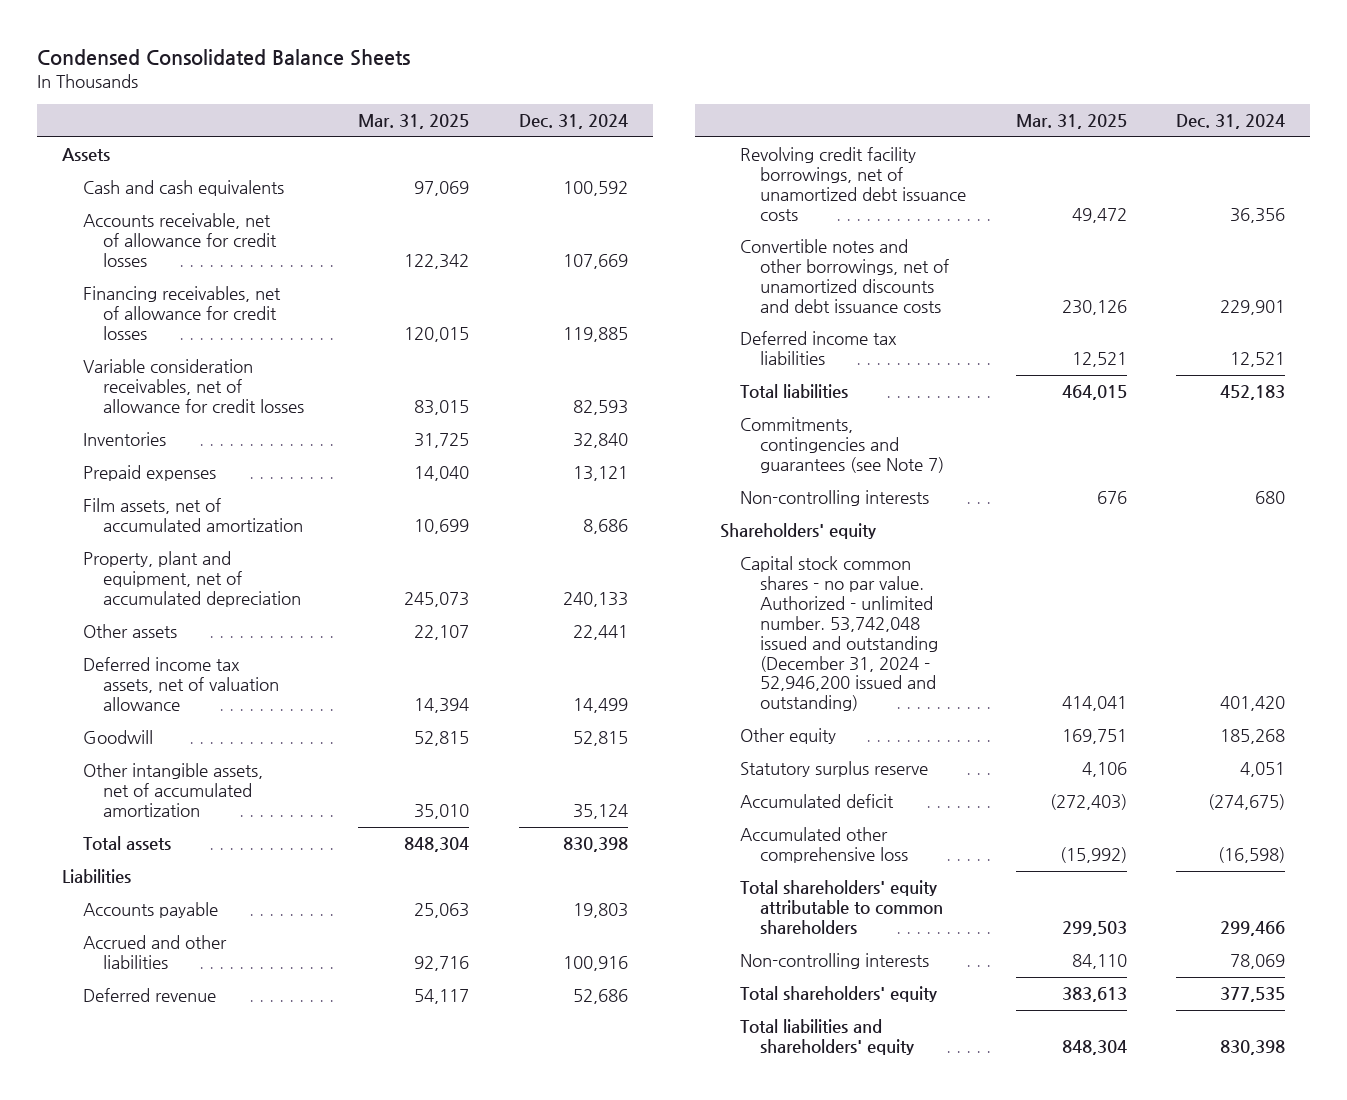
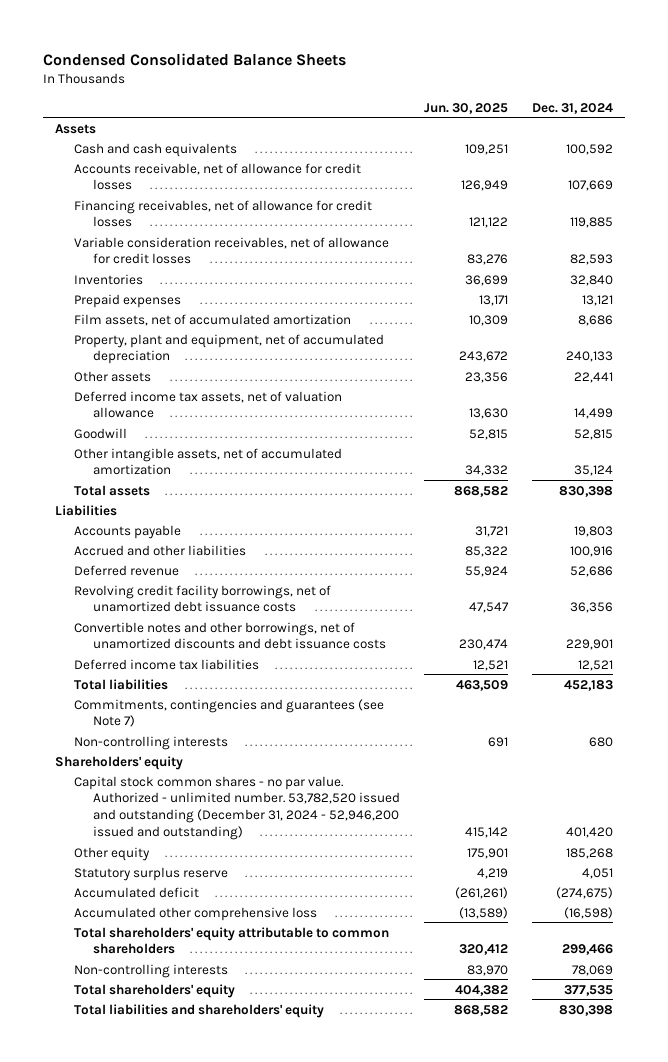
[358,114,470,130] Mar. 31, 2025 -> none
none -> [424,102,509,114] Jun. 30, 2025
[740,556,939,712] Capital stock common shares - no par value. Authorized - unlimited number. 53,742,048 issued and outstanding (December 31, 2024 - 52,946,200 issued and outstanding) -> [74,775,401,841] Capital stock common shares - no par value. Authorized - unlimited number. 53,782,520 issued and outstanding (December 31, 2024 - 52,946,200 issued and outstanding)

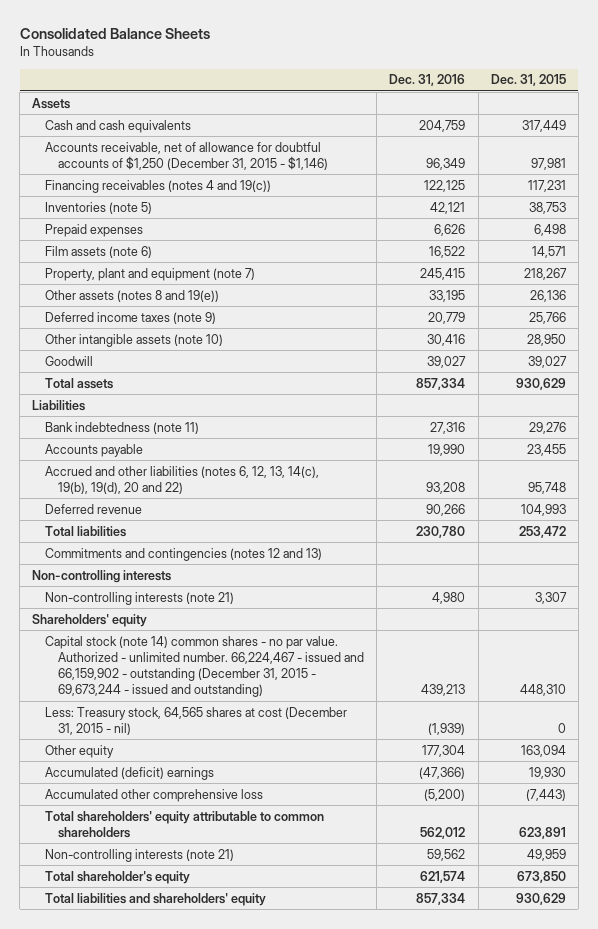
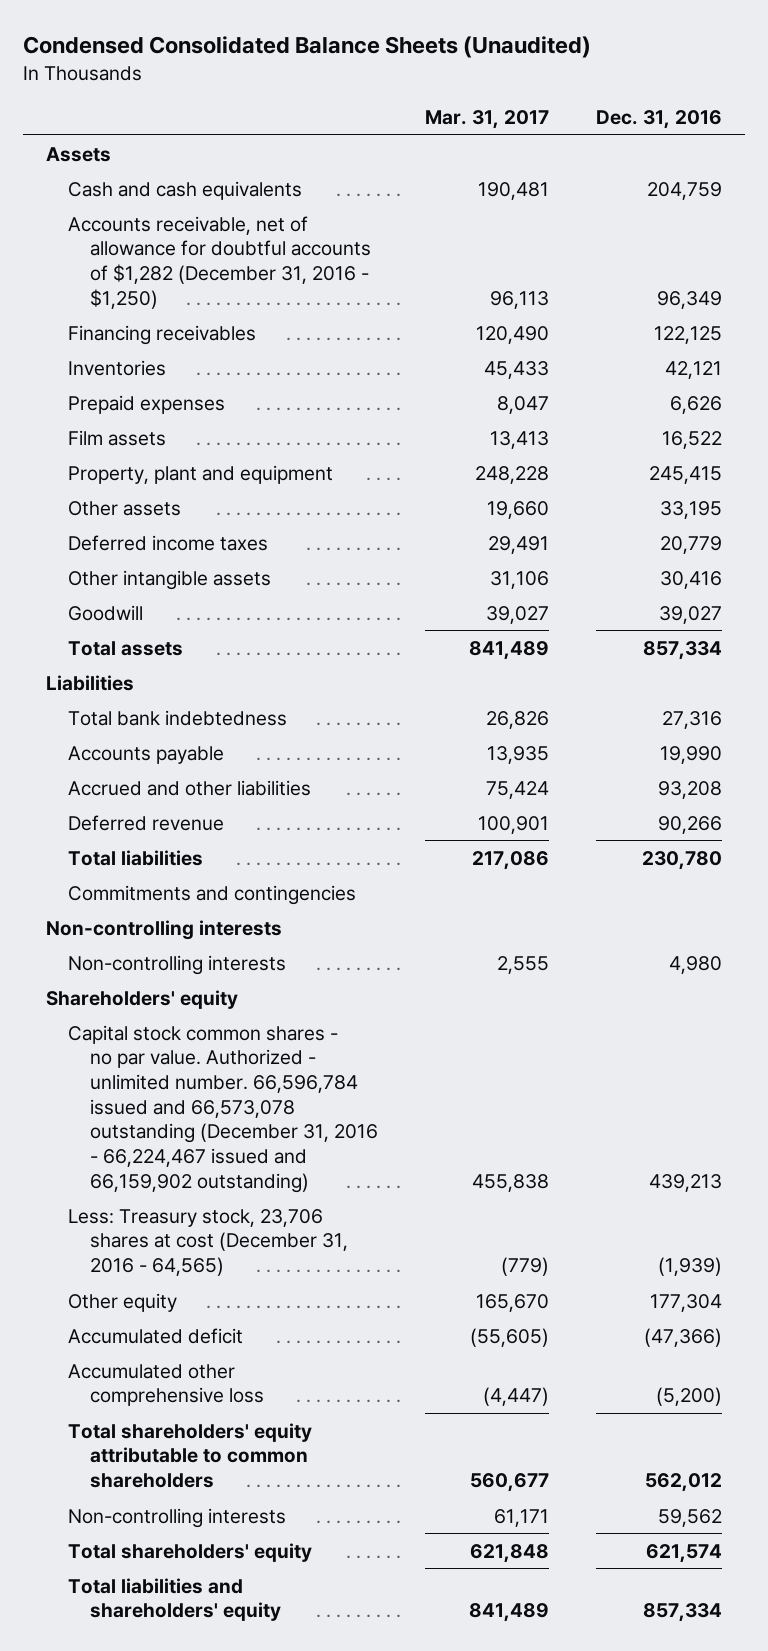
[19,28,210,40] Consolidated Balance Sheets -> [22,36,591,59] Condensed Consolidated Balance Sheets (Unaudited)
[490,74,566,87] Dec. 31, 2015 -> none
none -> [424,109,549,129] Mar. 31, 2017
[45,141,329,170] Accounts receivable, net of allowance for doubtful accounts of $1,250 (December 31, 2015 - $1,146) -> [67,215,371,309] Accounts receivable, net of allowance for doubtful accounts of $1,282 (December 31, 2016 - $1,250)
[45,179,272,193] Financing receivables (notes 4 and 19(c)) -> [67,324,256,345] Financing receivables
[45,201,153,214] Inventories (note 5) -> [67,359,166,376] Inventories
[45,245,153,258] Film assets (note 6) -> [67,429,166,446] Film assets
[45,267,256,281] Property, plant and equipment (note 7) -> [67,464,333,484] Property, plant and equipment
[45,289,220,302] Other assets (notes 8 and 19(e)) -> [67,500,181,516] Other assets
[45,311,217,324] Deferred income taxes (note 9) -> [67,534,268,551] Deferred income taxes
[45,333,224,347] Other intangible assets (note 10) -> [67,569,271,590] Other intangible assets
[45,421,200,434] Bank indebtedness (note 11) -> [67,709,287,726] Total bank indebtedness
[45,465,320,494] Accrued and other liabilities (notes 6, 12, 13, 14(c), 19(b), 19(d), 20 and 22) -> [67,779,311,796] Accrued and other liabilities
[45,547,323,561] Commitments and contingencies (notes 12 and 13) -> [67,884,356,905] Commitments and contingencies
[45,591,235,605] Non-controlling interests (note 21) -> [67,954,286,975] Non-controlling interests
[45,635,365,698] Capital stock (note 14) common shares - no par value. Authorized - unlimited number. 66,224,467 - issued and 66,159,902 - outstanding (December 31, 2015 - 69,673,244 - issued and outstanding) -> [67,1024,378,1193] Capital stock common shares - no par value. Authorized - unlimited number. 66,596,784 issued and 66,573,078 outstanding (December 31, 2016 - 66,224,467 issued and 66,159,902 outstanding)
[45,706,348,735] Less: Treasury stock, 64,565 shares at cost (December 31, 2015 - nil) -> [67,1208,348,1277] Less: Treasury stock, 23,706 shares at cost (December 31, 2016 - 64,565)
[45,766,215,780] Accumulated (deficit) earnings -> [67,1327,243,1344] Accumulated deficit
[45,848,235,862] Non-controlling interests (note 21) -> [67,1507,286,1528] Non-controlling interests
[45,870,191,884] Total shareholder's equity -> [67,1542,312,1562] Total shareholders' equity

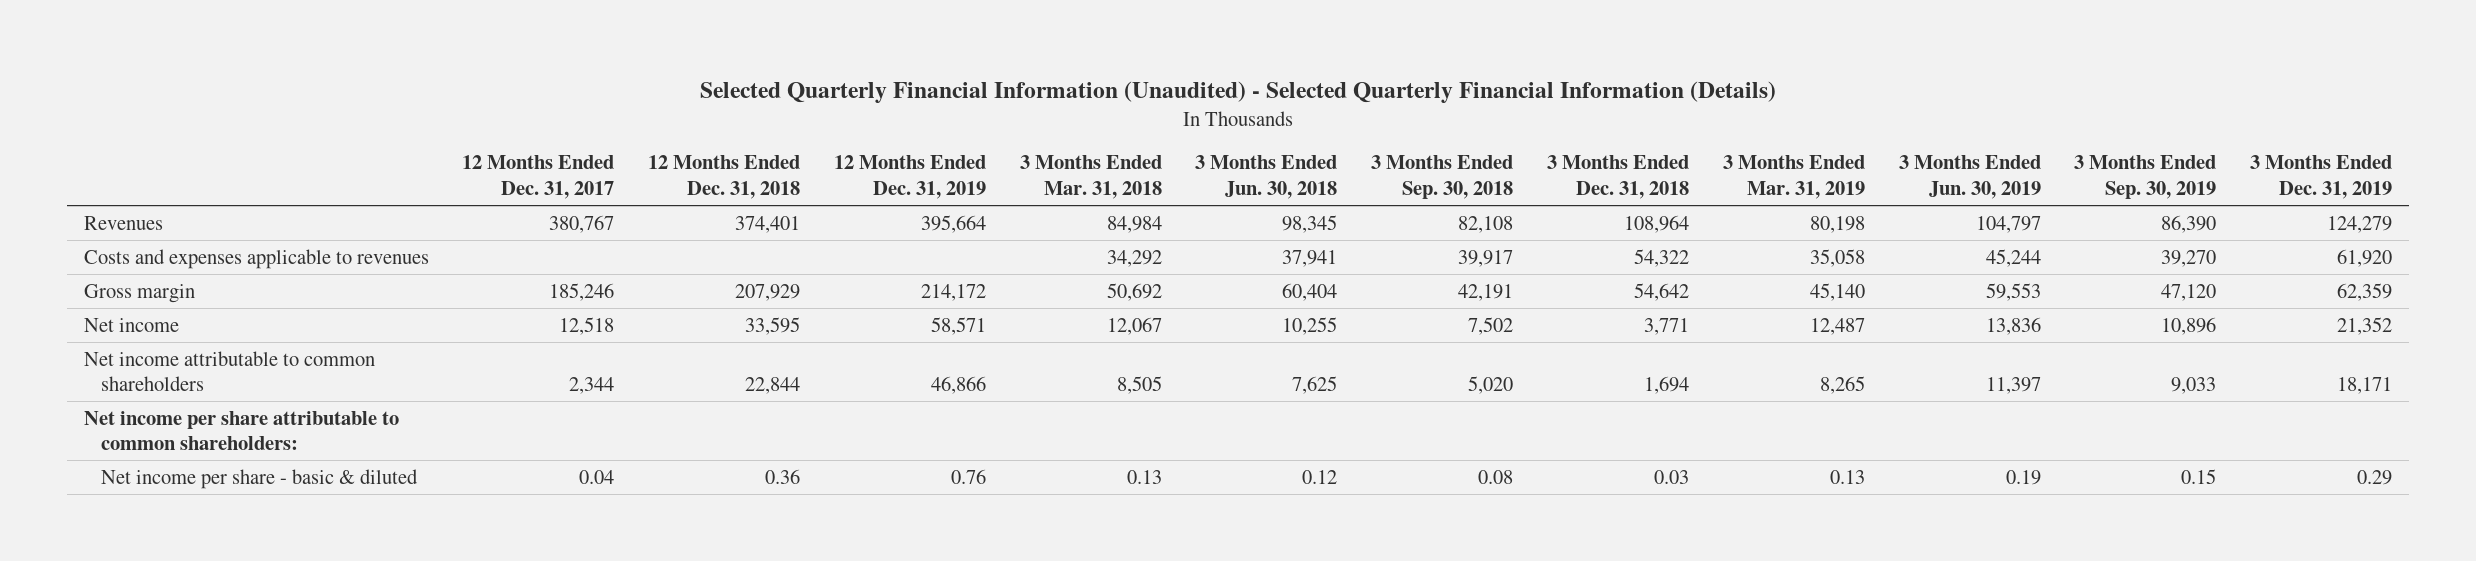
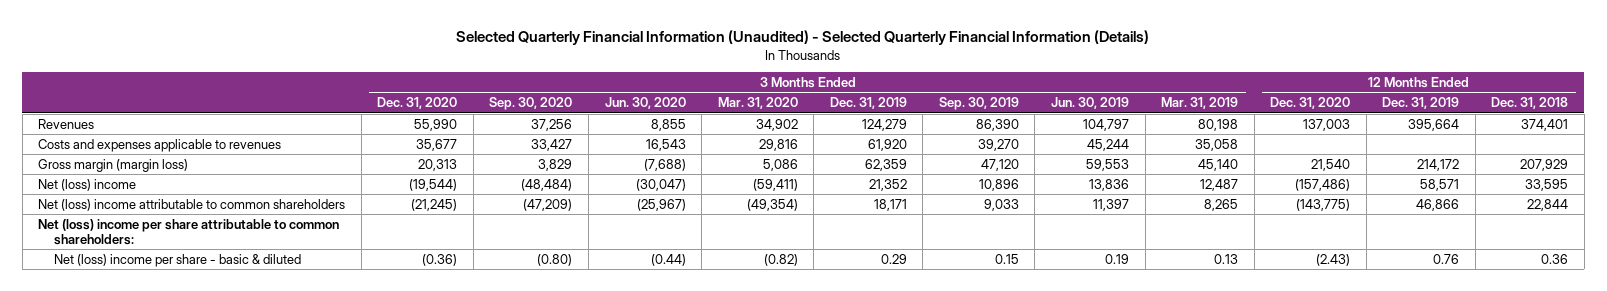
[462,155,615,199] 12 Months Ended Dec. 31, 2017 -> none
[1019,155,1162,199] 3 Months Ended Mar. 31, 2018 -> none
[1195,155,1338,199] 3 Months Ended Jun. 30, 2018 -> none
[1371,155,1514,199] 3 Months Ended Sep. 30, 2018 -> none
[1547,155,1690,199] 3 Months Ended Dec. 31, 2018 -> none
none -> [377,97,458,110] Dec. 31, 2020
none -> [489,97,573,111] Sep. 30, 2020
none -> [604,97,686,110] Jun. 30, 2020
none -> [717,97,798,110] Mar. 31, 2020
none -> [1270,97,1351,110] Dec. 31, 2020
[83,283,195,303] Gross margin -> [38,158,189,172] Gross margin (margin loss)
[83,317,179,332] Net income -> [38,178,137,191] Net (loss) income
[83,350,375,391] Net income attributable to common shareholders -> [38,198,346,211] Net (loss) income attributable to common shareholders
[83,410,399,450] Net income per share attributable to common shareholders: -> [38,218,340,245] Net (loss) income per share attributable to common shareholders:
[100,468,418,489] Net income per share - basic & diluted -> [53,253,301,267] Net (loss) income per share - basic & diluted

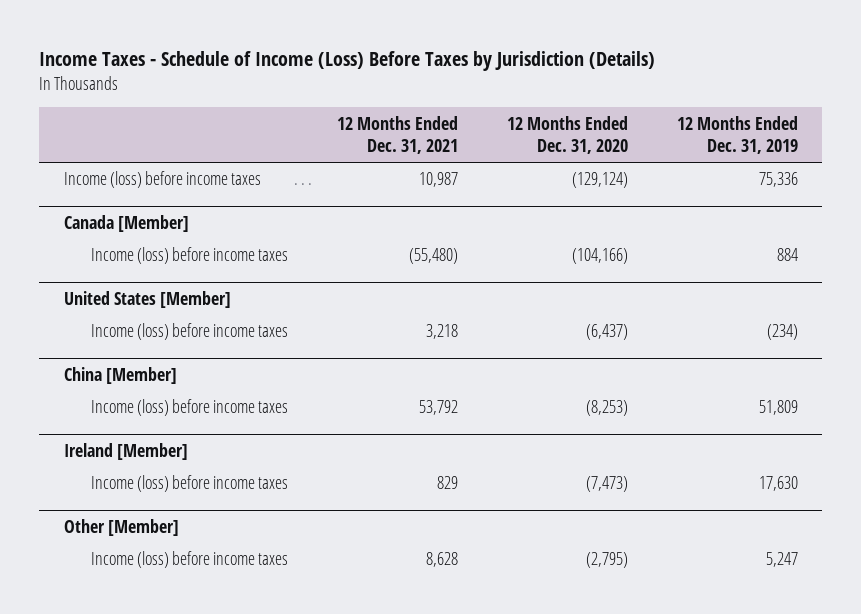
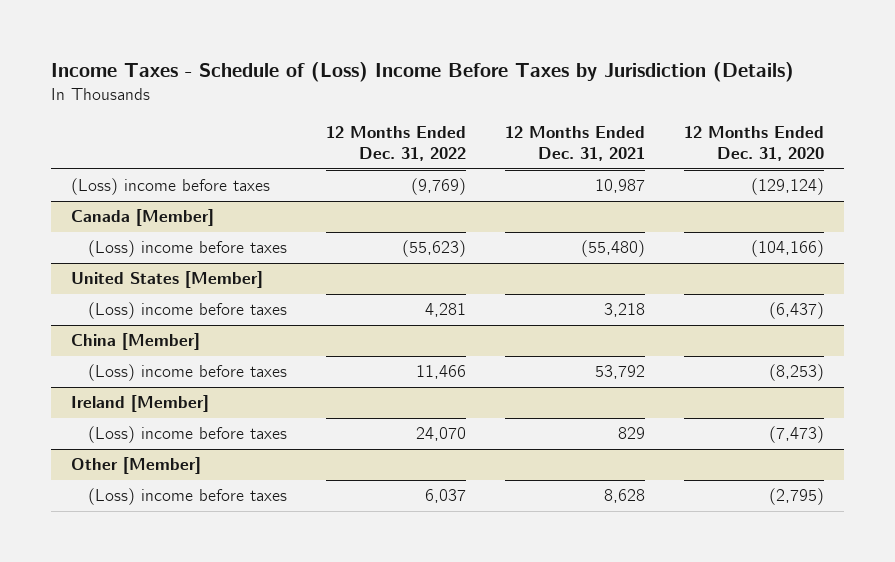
[39,51,656,72] Income Taxes - Schedule of Income (Loss) Before Taxes by Jurisdiction (Details) -> [51,62,795,83] Income Taxes - Schedule of (Loss) Income Before Taxes by Jurisdiction (Details)
[676,115,798,155] 12 Months Ended Dec. 31, 2019 -> none
none -> [325,125,466,162] 12 Months Ended Dec. 31, 2022
[63,171,261,189] Income (loss) before income taxes -> [70,178,270,196] (Loss) income before taxes
[90,247,288,265] Income (loss) before income taxes -> [87,240,287,258] (Loss) income before taxes
[90,323,288,341] Income (loss) before income taxes -> [87,302,287,320] (Loss) income before taxes
[90,399,288,417] Income (loss) before income taxes -> [87,364,287,382] (Loss) income before taxes
[90,475,288,493] Income (loss) before income taxes -> [87,426,287,444] (Loss) income before taxes
[90,551,288,569] Income (loss) before income taxes -> [87,488,287,506] (Loss) income before taxes

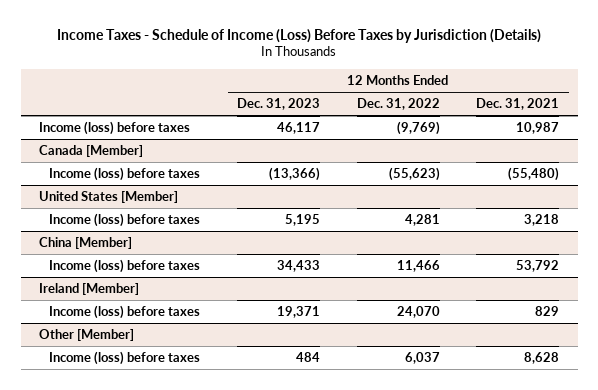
[51,62,795,83] Income Taxes - Schedule of (Loss) Income Before Taxes by Jurisdiction (Details) -> [57,28,542,43] Income Taxes - Schedule of Income (Loss) Before Taxes by Jurisdiction (Details)
[684,125,825,162] 12 Months Ended Dec. 31, 2020 -> none
none -> [236,98,320,111] Dec. 31, 2023
[70,178,270,196] (Loss) income before taxes -> [38,121,190,136] Income (loss) before taxes
[87,240,287,258] (Loss) income before taxes -> [49,167,201,182] Income (loss) before taxes
[87,302,287,320] (Loss) income before taxes -> [49,213,201,228] Income (loss) before taxes
[87,364,287,382] (Loss) income before taxes -> [49,259,201,274] Income (loss) before taxes
[87,426,287,444] (Loss) income before taxes -> [49,305,201,320] Income (loss) before taxes
[87,488,287,506] (Loss) income before taxes -> [49,351,201,366] Income (loss) before taxes

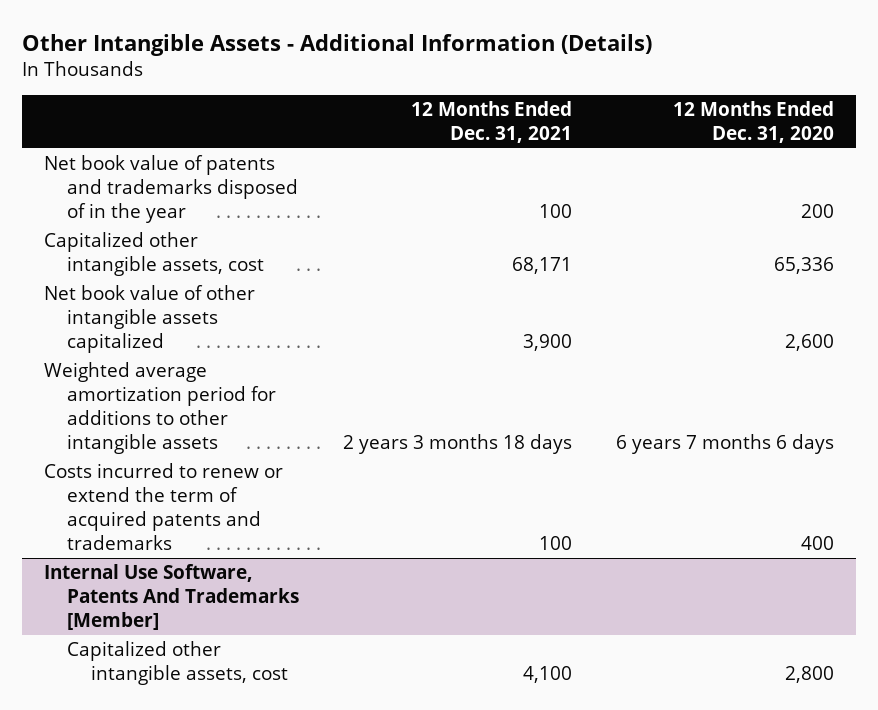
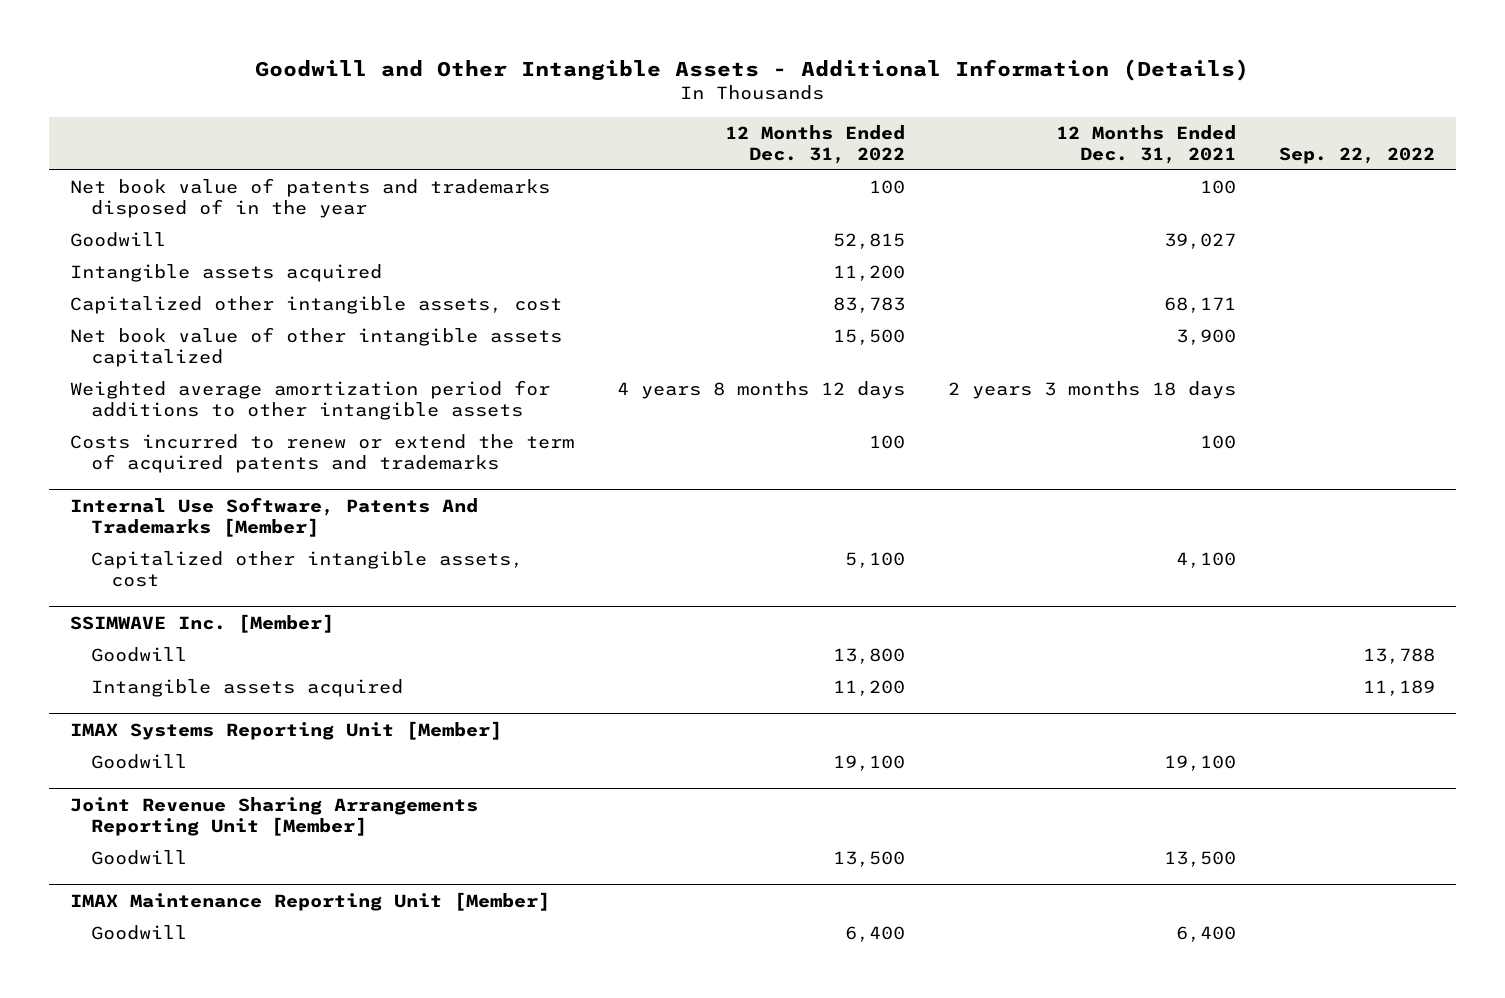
[21,33,652,56] Other Intangible Assets - Additional Information (Details) -> [255,58,1250,81] Goodwill and Other Intangible Assets - Additional Information (Details)
[673,101,835,144] 12 Months Ended Dec. 31, 2020 -> none
none -> [724,124,905,164] 12 Months Ended Dec. 31, 2022
none -> [1278,146,1435,164] Sep. 22, 2022
none -> [70,232,167,248] Goodwill
none -> [70,264,383,283] Intangible assets acquired
none -> [70,613,335,633] SSIMWAVE Inc. [Member]
none -> [90,647,187,663] Goodwill
none -> [90,679,403,698] Intangible assets acquired
none -> [70,720,503,740] IMAX Systems Reporting Unit [Member]
none -> [90,754,187,770] Goodwill
none -> [70,796,479,836] Joint Revenue Sharing Arrangements Reporting Unit [Member]
none -> [90,850,187,866] Goodwill
none -> [70,891,551,911] IMAX Maintenance Reporting Unit [Member]
none -> [90,925,187,941] Goodwill

